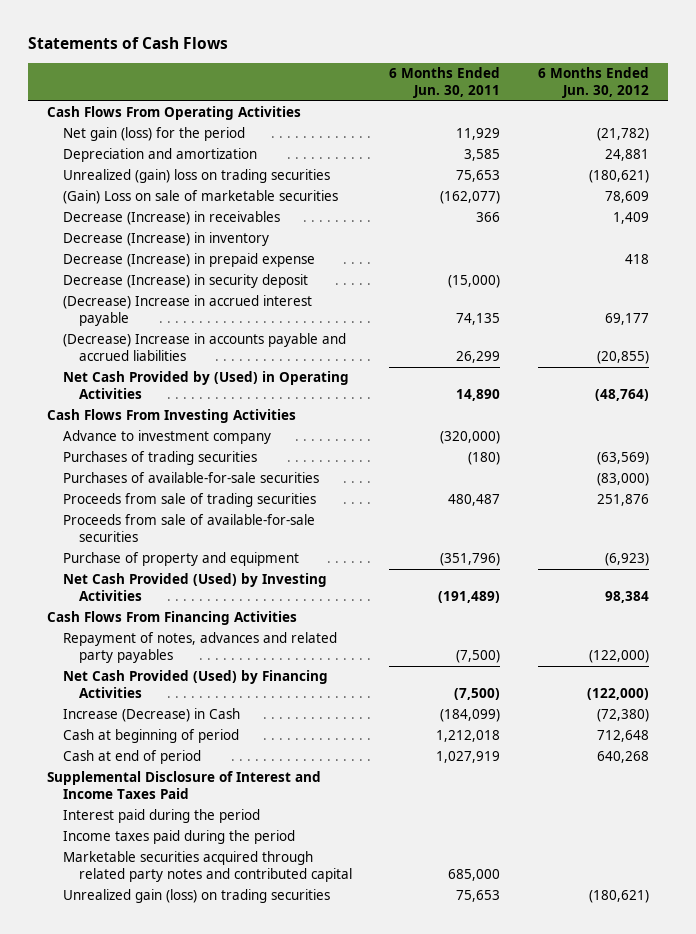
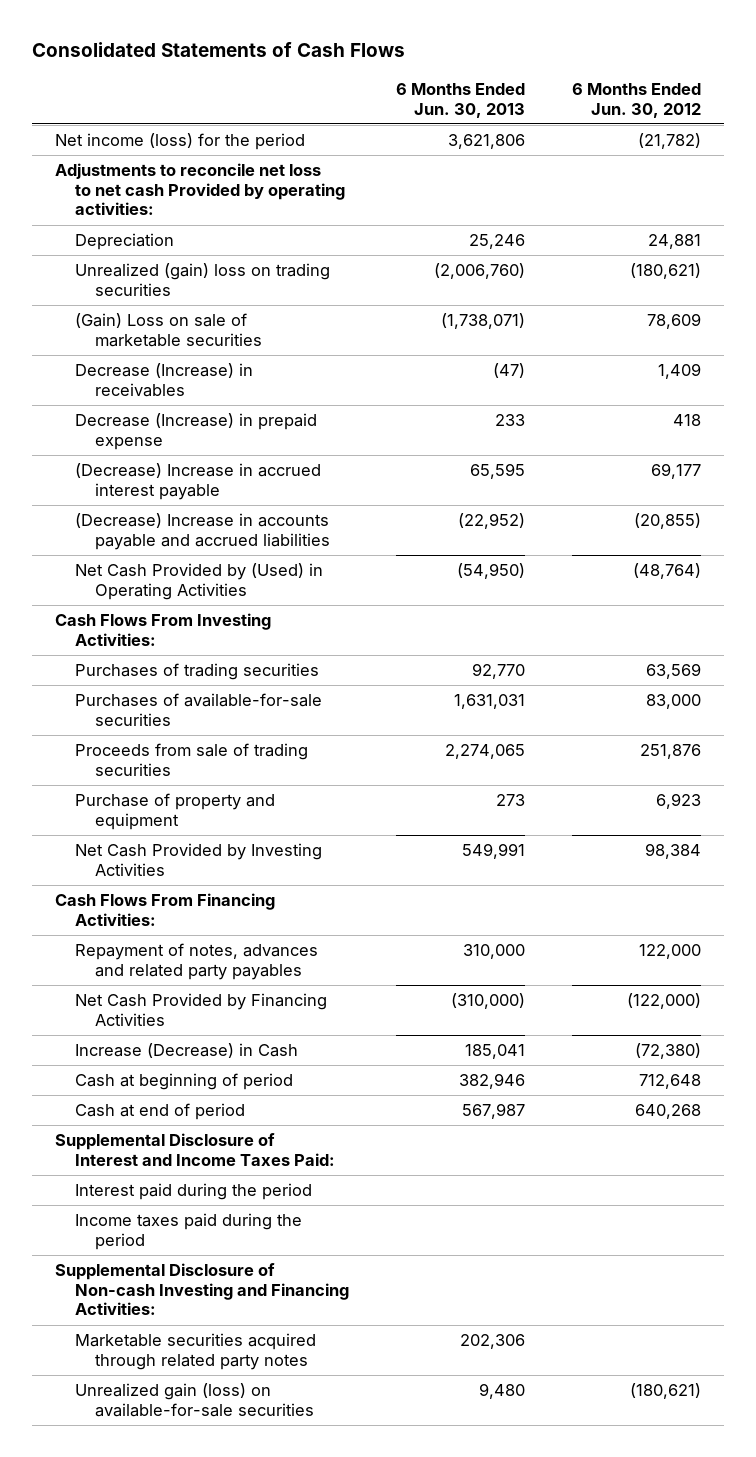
[27,37,228,50] Statements of Cash Flows -> [31,42,405,58] Consolidated Statements of Cash Flows
[389,67,501,98] 6 Months Ended Jun. 30, 2011 -> none
none -> [395,83,525,118] 6 Months Ended Jun. 30, 2013
[46,106,301,121] Cash Flows From Operating Activities -> none
[62,127,245,142] Net gain (loss) for the period -> [54,133,305,151] Net income (loss) for the period
none -> [54,163,346,216] Adjustments to reconcile net loss to net cash Provided by operating activities:
[62,148,257,163] Depreciation and amortization -> [75,233,175,251] Depreciation
[62,232,269,247] Decrease (Increase) in inventory -> none
[62,274,308,289] Decrease (Increase) in security deposit -> none
[62,430,271,445] Advance to investment company -> none
[46,409,296,424] Cash Flows From Investing Activities -> [54,613,271,646] Cash Flows From Investing Activities:
[597,452,650,466] (63,569) -> [645,663,701,680] 63,569
[597,473,650,487] (83,000) -> [645,694,701,710] 83,000
[62,514,315,543] Proceeds from sale of available-for-sale securities -> none
[605,553,650,567] (6,923) -> [655,793,701,810] 6,923
[62,573,327,602] Net Cash Provided (Used) by Investing Activities -> [75,843,323,876] Net Cash Provided by Investing Activities
[46,611,297,626] Cash Flows From Financing Activities -> [54,893,275,926] Cash Flows From Financing Activities:
[589,650,650,664] (122,000) -> [638,944,701,960] 122,000
[62,670,328,699] Net Cash Provided (Used) by Financing Activities -> [75,993,328,1026] Net Cash Provided by Financing Activities
[46,771,321,800] Supplemental Disclosure of Interest and Income Taxes Paid -> [54,1133,336,1166] Supplemental Disclosure of Interest and Income Taxes Paid:
none -> [54,1263,350,1316] Supplemental Disclosure of Non-cash Investing and Financing Activities:
[62,851,352,883] Marketable securities acquired through related party notes and contributed capital -> [75,1333,317,1370] Marketable securities acquired through related party notes
[62,889,330,904] Unrealized gain (loss) on trading securities -> [75,1383,315,1417] Unrealized gain (loss) on available-for-sale securities

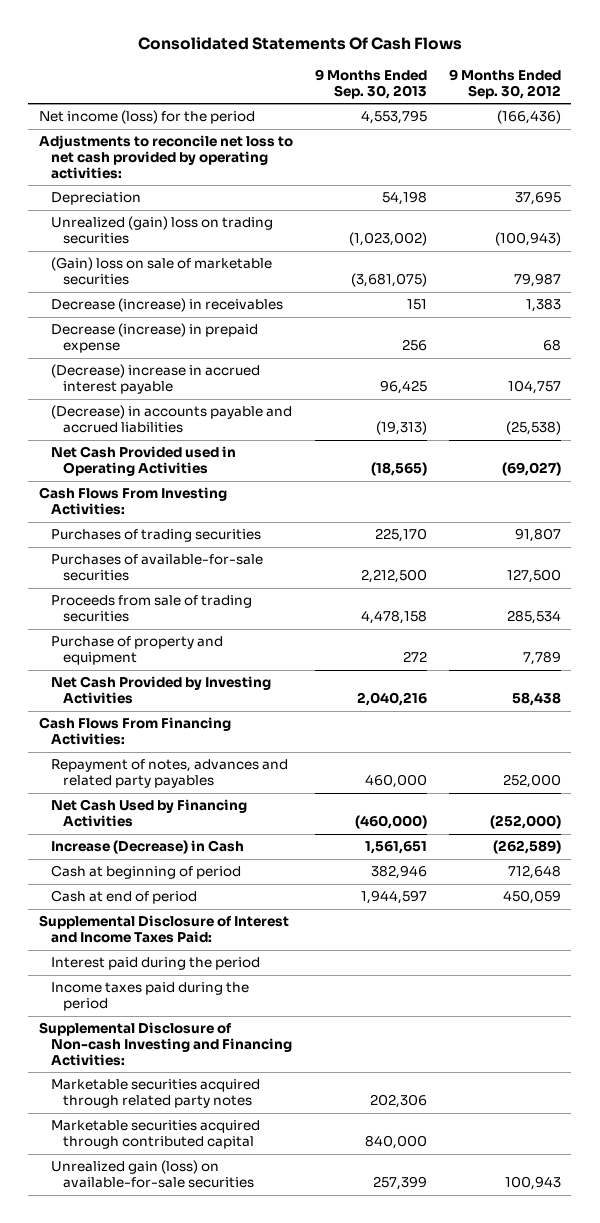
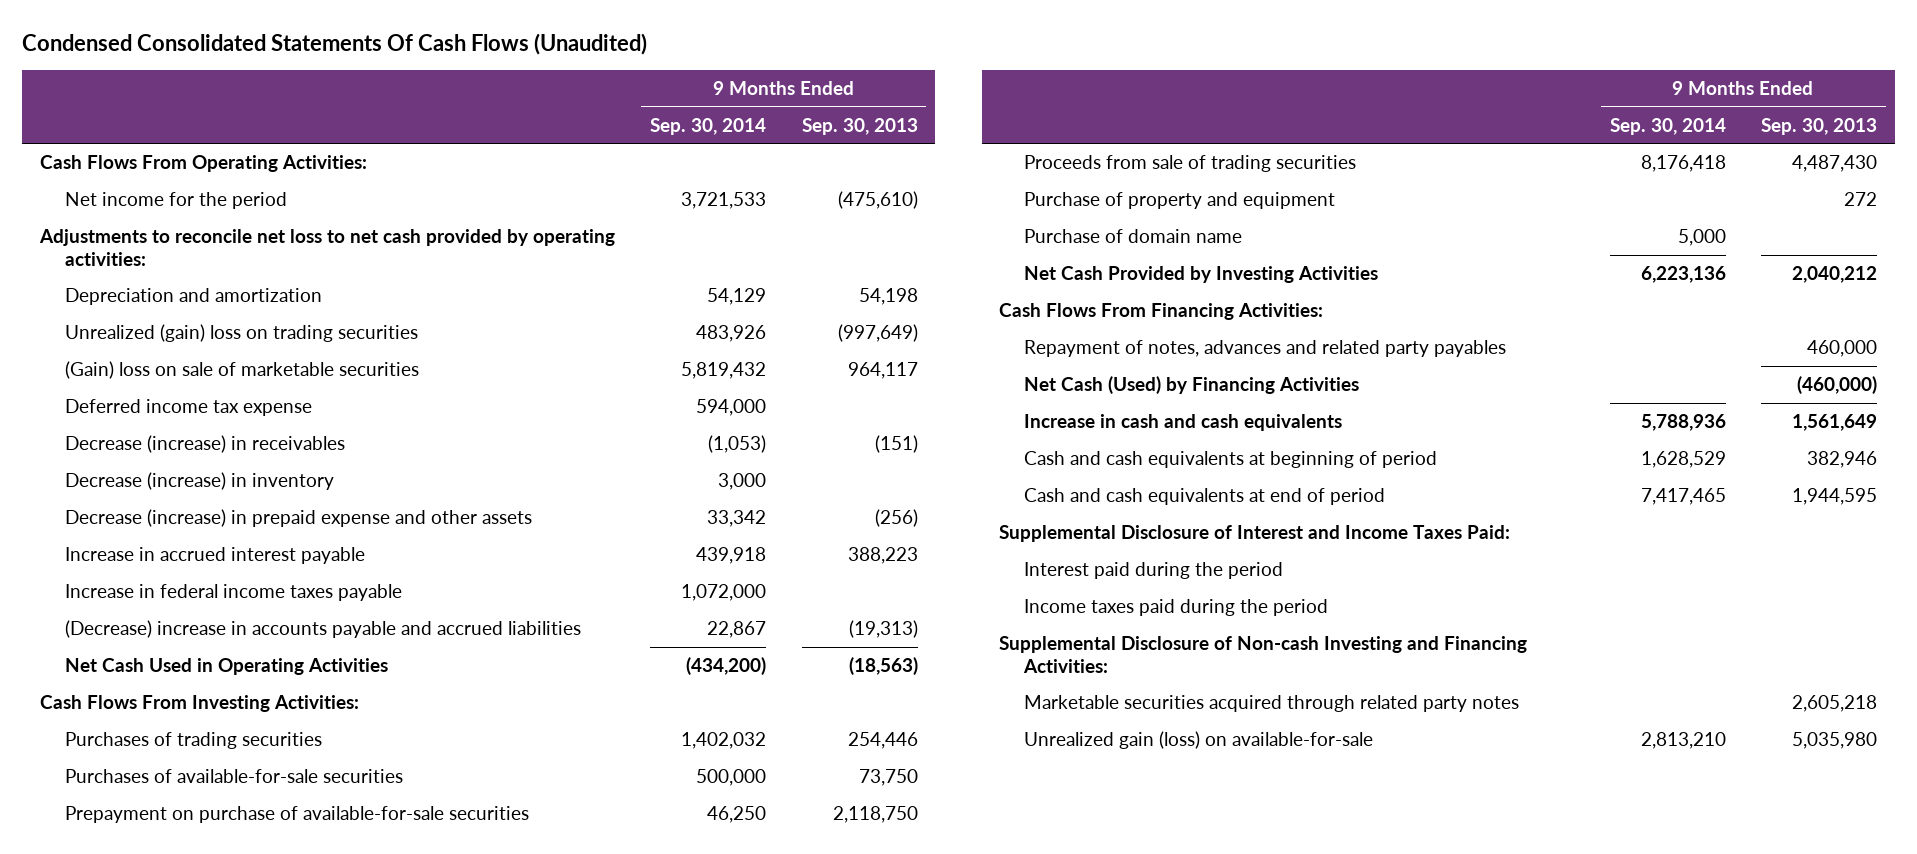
[137,37,462,51] Consolidated Statements Of Cash Flows -> [22,33,648,56] Condensed Consolidated Statements Of Cash Flows (Unaudited)
[448,68,561,99] 9 Months Ended Sep. 30, 2012 -> none
none -> [650,117,767,135] Sep. 30, 2014
none -> [39,155,367,173] Cash Flows From Operating Activities:
[39,110,256,125] Net income (loss) for the period -> [64,192,287,210] Net income for the period
[360,110,427,125] 4,553,795 -> [837,191,918,210] (475,610)
[50,192,141,206] Depreciation -> [64,288,322,306] Depreciation and amortization
[348,232,427,247] (1,023,002) -> [837,324,918,343] (997,649)
[350,273,427,288] (3,681,075) -> [847,362,918,380] 964,117
none -> [64,399,312,417] Deferred income tax expense
[406,299,427,311] 151 -> [874,435,918,454] (151)
none -> [64,472,334,491] Decrease (increase) in inventory
[50,323,258,354] Decrease (increase) in prepaid expense -> [64,509,532,528] Decrease (increase) in prepaid expense and other assets
[401,339,427,352] 256 -> [874,509,918,528] (256)
[50,364,260,395] (Decrease) increase in accrued interest payable -> [64,547,365,565] Increase in accrued interest payable
[379,380,427,395] 96,425 -> [847,547,918,565] 388,223
none -> [64,584,402,602] Increase in federal income taxes payable
[50,405,292,434] (Decrease) in accounts payable and accrued liabilities -> [64,620,581,639] (Decrease) increase in accounts payable and accrued liabilities
[50,446,236,477] Net Cash Provided used in Operating Activities -> [64,658,388,676] Net Cash Used in Operating Activities
[370,462,427,477] (18,565) -> [848,657,918,676] (18,563)
[374,528,427,543] 225,170 -> [847,732,918,750] 254,446
[360,569,427,584] 2,212,500 -> [858,769,918,787] 73,750
none -> [64,806,529,824] Prepayment on purchase of available-for-sale securities
[360,610,427,625] 4,478,158 -> [1792,155,1878,173] 4,487,430
none -> [1024,229,1243,244] Purchase of domain name
[356,692,427,707] 2,040,216 -> [1792,266,1878,284] 2,040,212
[50,799,247,828] Net Cash Used by Financing Activities -> [1024,376,1360,395] Net Cash (Used) by Financing Activities
[50,840,244,855] Increase (Decrease) in Cash -> [1024,414,1343,432] Increase in cash and cash equivalents
[364,841,427,855] 1,561,651 -> [1792,414,1878,432] 1,561,649
[50,865,241,880] Cash at beginning of period -> [1024,451,1438,469] Cash and cash equivalents at beginning of period
[50,890,197,905] Cash at end of period -> [1024,488,1386,506] Cash and cash equivalents at end of period
[360,890,427,905] 1,944,597 -> [1792,488,1878,506] 1,944,595
[50,1120,260,1150] Marketable securities acquired through contributed capital -> none
[369,1094,427,1109] 202,306 -> [1792,695,1878,713] 2,605,218
[50,1160,254,1189] Unrealized gain (loss) on available-for-sale securities -> [1024,731,1374,750] Unrealized gain (loss) on available-for-sale
[372,1176,427,1191] 257,399 -> [1792,732,1878,750] 5,035,980

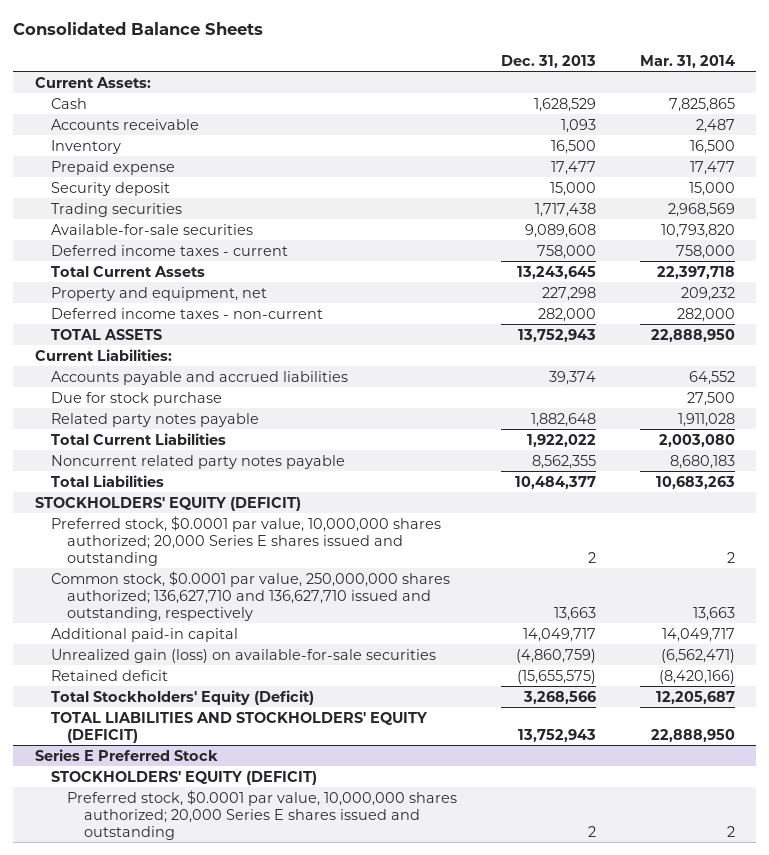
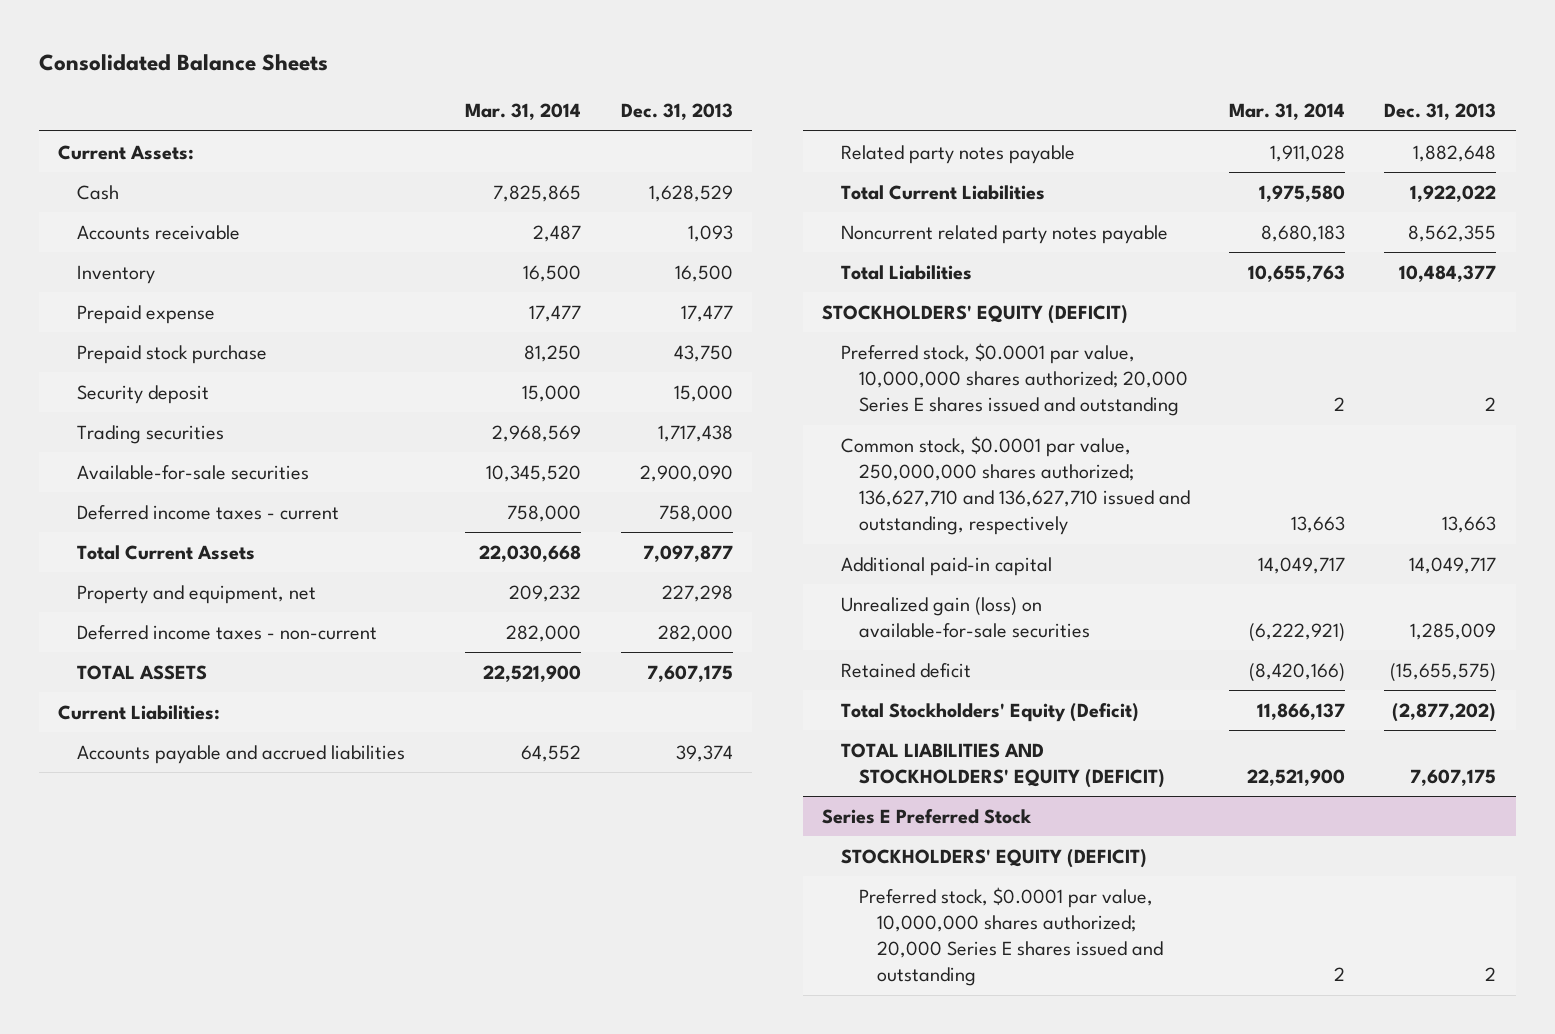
none -> [76,344,267,364] Prepaid stock purchase
[525,223,597,238] 9,089,608 -> [639,464,733,482] 2,900,090
[660,223,735,238] 10,793,820 -> [486,464,582,482] 10,345,520
[517,265,597,279] 13,243,645 -> [642,544,733,562] 7,097,877
[656,265,735,279] 22,397,718 -> [479,544,582,562] 22,030,668
[518,328,597,342] 13,752,943 -> [646,664,733,682] 7,607,175
[650,328,735,342] 22,888,950 -> [483,664,582,682] 22,521,900
[51,391,223,406] Due for stock purchase -> none
[658,433,735,447] 2,003,080 -> [1259,184,1346,202] 1,975,580
[655,475,735,489] 10,683,263 -> [1248,264,1346,282] 10,655,763
[516,648,597,663] (4,860,759) -> [1410,622,1497,640] 1,285,009
[660,648,735,663] (6,562,471) -> [1249,622,1346,642] (6,222,921)
[523,690,597,704] 3,268,566 -> [1392,702,1497,722] (2,877,202)
[655,690,735,704] 12,205,687 -> [1257,702,1346,720] 11,866,137
[518,728,597,742] 13,752,943 -> [1410,768,1497,786] 7,607,175
[650,728,735,742] 22,888,950 -> [1247,768,1346,786] 22,521,900

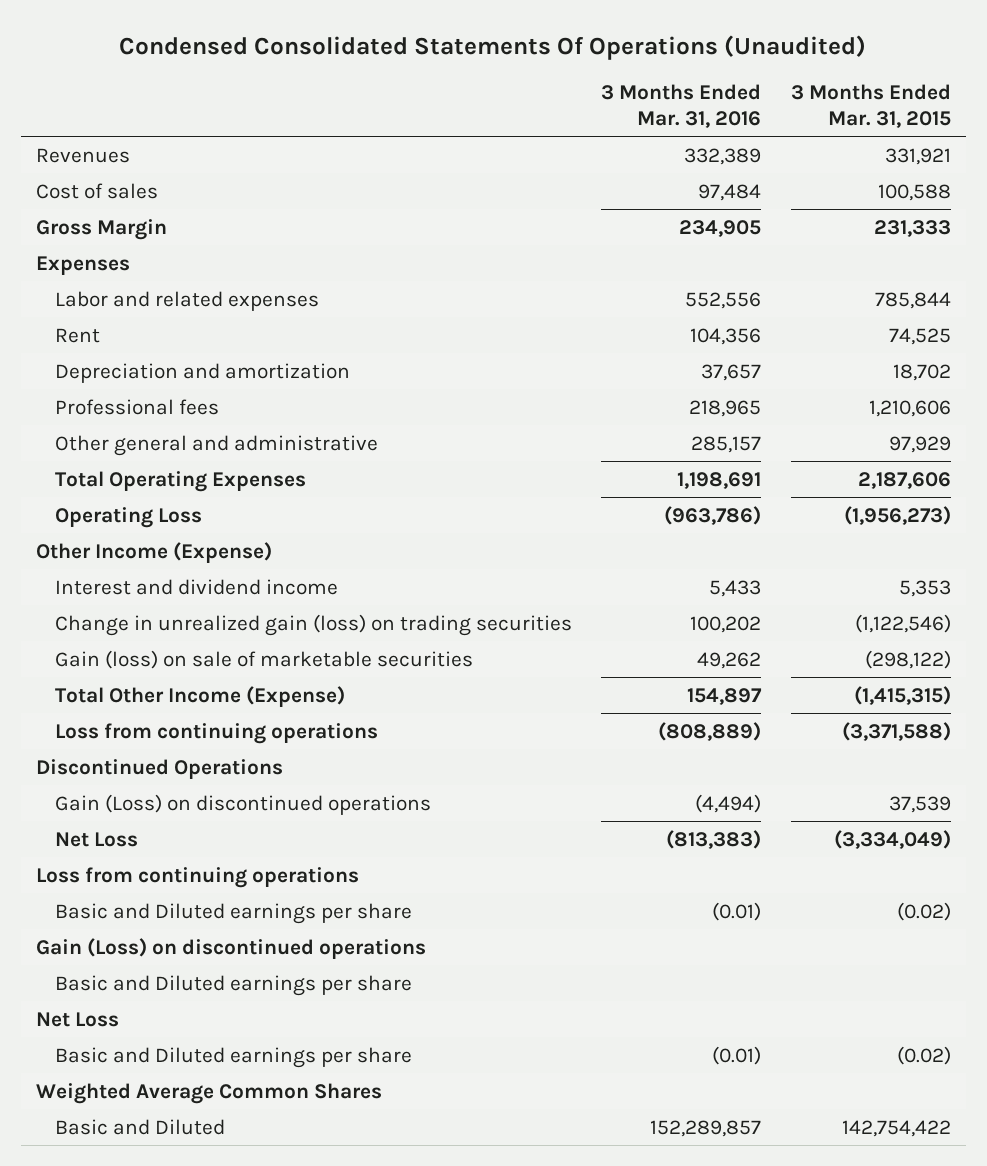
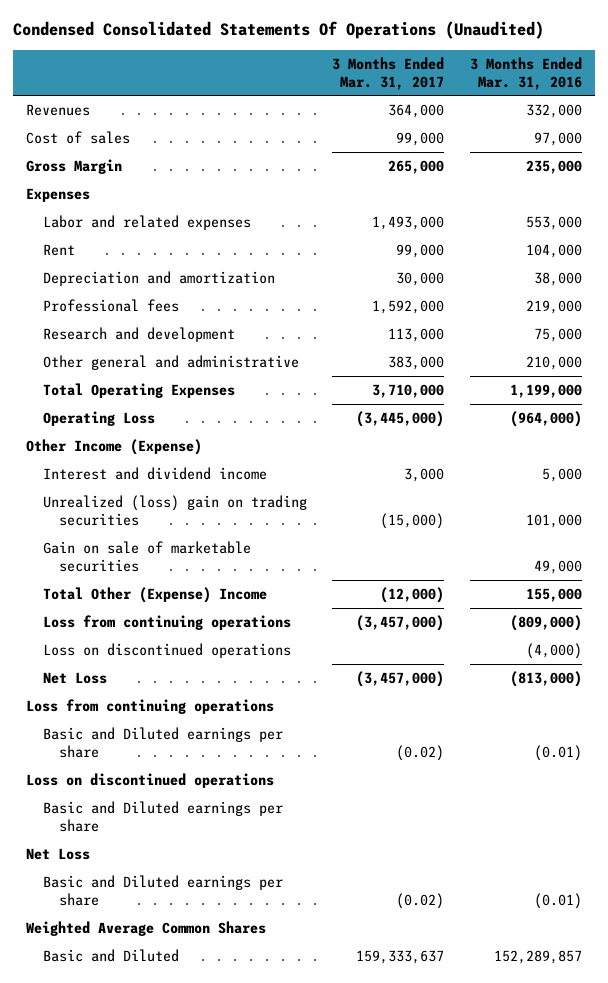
[790,84,951,128] 3 Months Ended Mar. 31, 2015 -> none
none -> [332,56,445,90] 3 Months Ended Mar. 31, 2017
[684,147,762,165] 332,389 -> [525,103,582,118] 332,000
[698,183,762,201] 97,484 -> [533,131,582,146] 97,000
[679,219,762,237] 234,905 -> [525,159,582,174] 235,000
[685,291,762,309] 552,556 -> [525,215,582,230] 553,000
[690,327,762,345] 104,356 -> [525,243,582,258] 104,000
[701,363,762,381] 37,657 -> [533,271,582,286] 38,000
[689,399,762,417] 218,965 -> [525,299,582,314] 219,000
none -> [42,326,235,342] Research and development
[691,435,762,453] 285,157 -> [525,355,582,370] 210,000
[677,471,762,489] 1,198,691 -> [509,383,582,398] 1,199,000
[664,505,762,525] (963,786) -> [509,410,582,427] (964,000)
[35,758,283,779] Discontinued Operations -> none
[709,579,762,597] 5,433 -> [541,467,582,482] 5,000
[54,613,572,636] Change in unrealized gain (loss) on trading securities -> [42,494,307,526] Unrealized (loss) gain on trading securities
[690,615,762,633] 100,202 -> [525,513,582,528] 101,000
[54,649,473,669] Gain (loss) on sale of marketable securities -> [42,540,251,572] Gain on sale of marketable securities
[697,651,762,669] 49,262 -> [533,559,582,574] 49,000
[54,685,345,707] Total Other Income (Expense) -> [42,586,267,603] Total Other (Expense) Income
[687,687,763,705] 154,897 -> [525,587,582,602] 155,000
[658,721,762,741] (808,889) -> [509,614,582,631] (809,000)
[54,793,431,815] Gain (Loss) on discontinued operations -> [42,642,291,658] Loss on discontinued operations
[695,793,762,813] (4,494) -> [525,642,582,659] (4,000)
[666,829,762,849] (813,383) -> [509,670,582,687] (813,000)
[35,937,426,959] Gain (Loss) on discontinued operations -> [25,772,274,788] Loss on discontinued operations

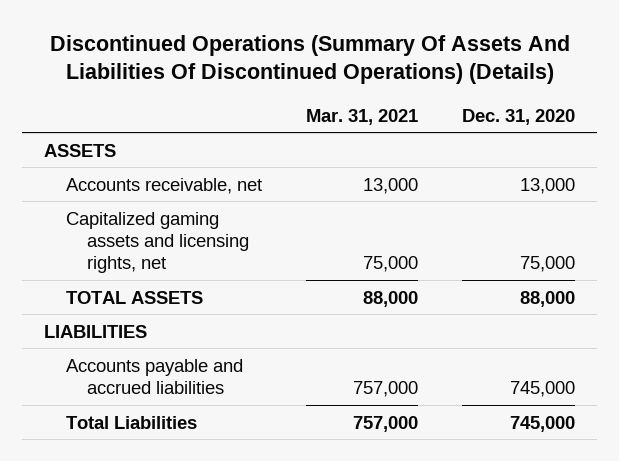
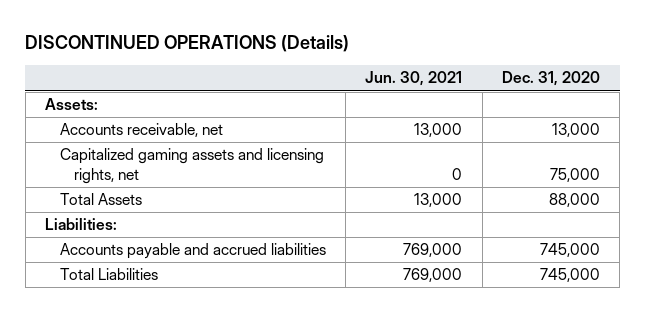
[49,34,570,85] Discontinued Operations (Summary Of Assets And Liabilities Of Discontinued Operations) (Details) -> [25,35,350,53] DISCONTINUED OPERATIONS (Details)
[305,108,418,125] Mar. 31, 2021 -> none
none -> [365,71,463,87] Jun. 30, 2021
[44,143,117,157] ASSETS -> [44,98,98,111] Assets:
[65,290,203,304] TOTAL ASSETS -> [59,193,142,206] Total Assets
[44,324,148,338] LIABILITIES -> [44,218,117,231] Liabilities:

